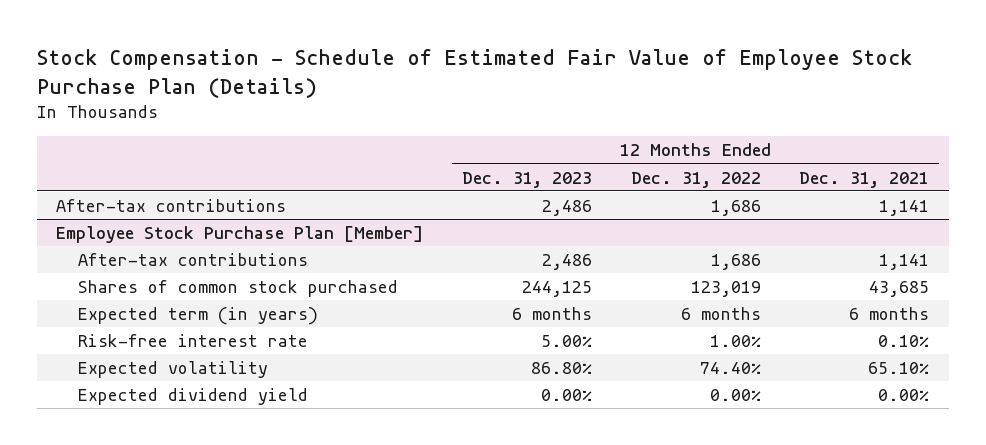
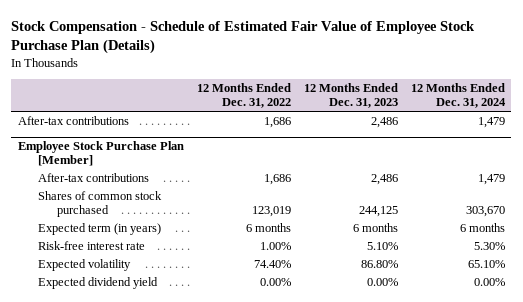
[799,171,930,188] Dec. 31, 2021 -> none
none -> [410,83,506,109] 12 Months Ended Dec. 31, 2024
[540,334,592,347] 5.00% -> [366,241,398,250] 5.10%

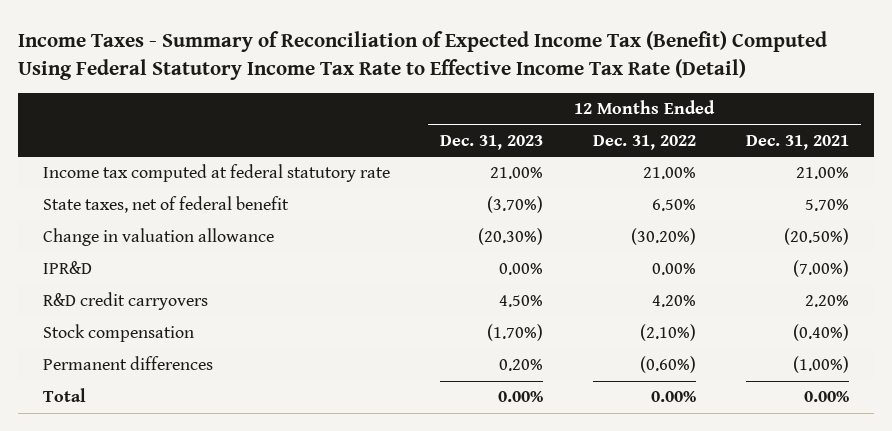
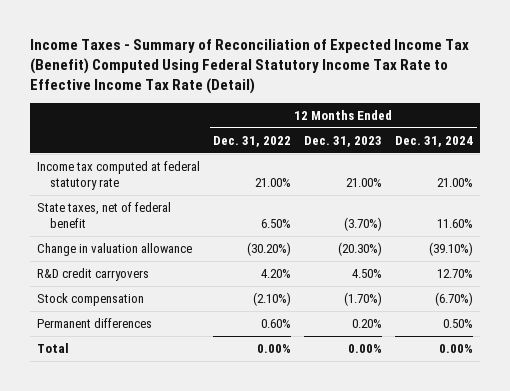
[745,135,849,151] Dec. 31, 2021 -> none
none -> [395,136,474,148] Dec. 31, 2024
[43,261,93,275] IPR&D -> none
[639,356,696,374] (0.60%) -> [260,319,291,329] 0.60%

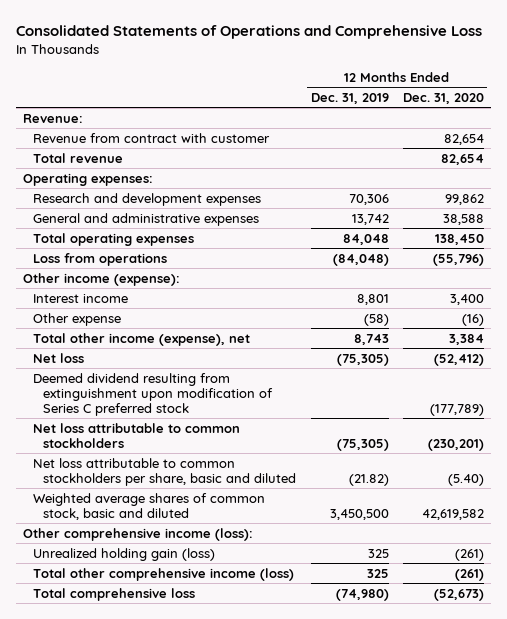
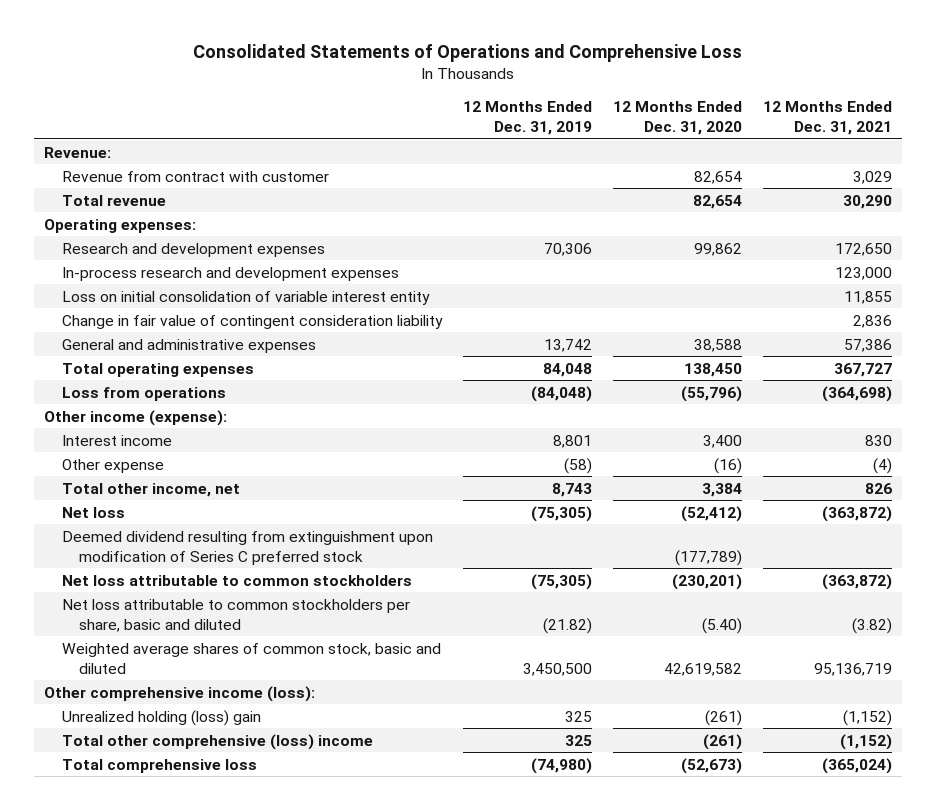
none -> [762,101,892,136] 12 Months Ended Dec. 31, 2021
none -> [61,266,399,281] In-process research and development expenses
none -> [61,290,430,305] Loss on initial consolidation of variable interest entity
none -> [61,314,443,329] Change in fair value of contingent consideration liability
[33,332,251,346] Total other income (expense), net -> [61,482,240,497] Total other income, net
[33,547,216,561] Unrealized holding gain (loss) -> [61,709,261,726] Unrealized holding (loss) gain
[33,567,295,581] Total other comprehensive income (loss) -> [61,733,373,750] Total other comprehensive (loss) income

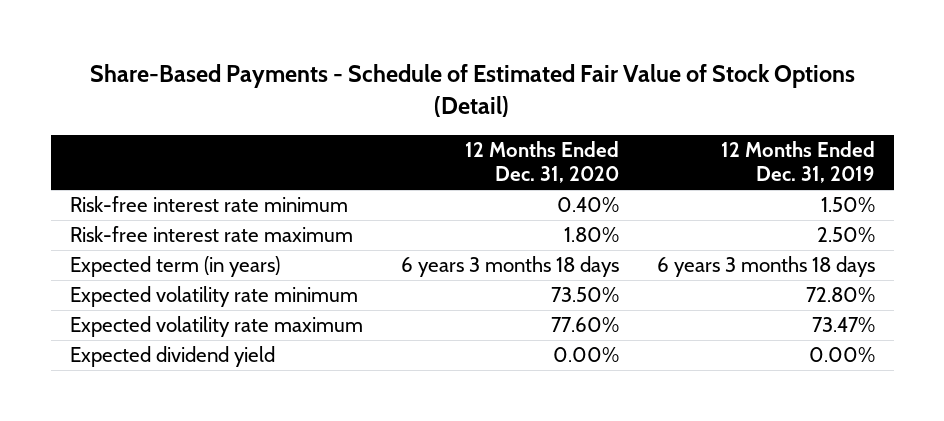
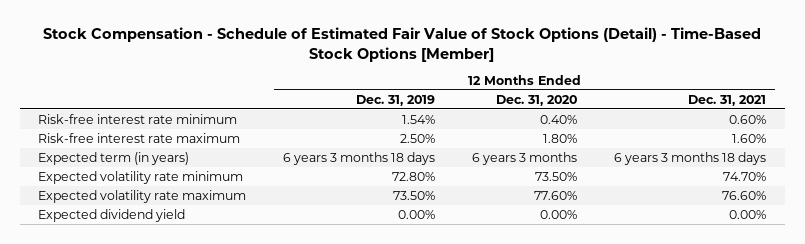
[90,64,856,118] Share-Based Payments - Schedule of Estimated Fair Value of Stock Options (Detail) -> [43,27,762,62] Stock Compensation - Schedule of Estimated Fair Value of Stock Options (Detail) - Time-Based Stock Options [Member]
none -> [688,94,767,106] Dec. 31, 2021
[820,197,875,213] 1.50% -> [402,114,436,124] 1.54%
[400,256,619,278] 6 years 3 months 18 days -> [472,151,578,165] 6 years 3 months
[811,317,875,333] 73.47% -> [393,190,436,200] 73.50%

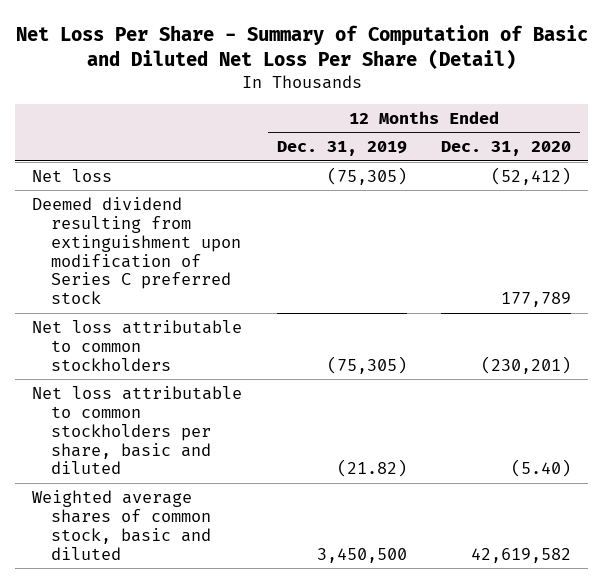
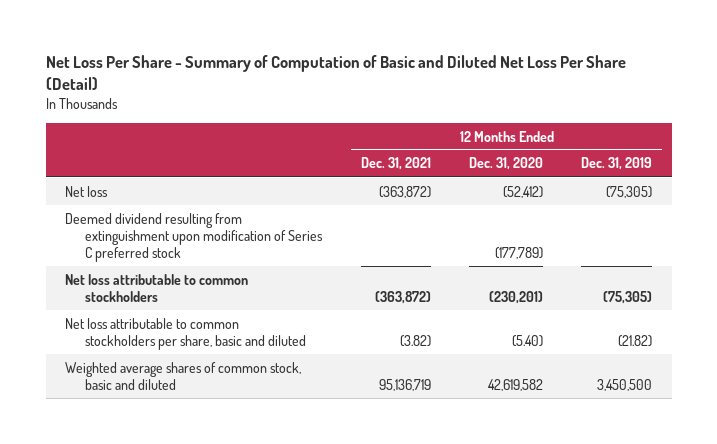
none -> [360,157,431,171] Dec. 31, 2021
[501,292,572,308] 177,789 -> [495,246,544,259] (177,789)

